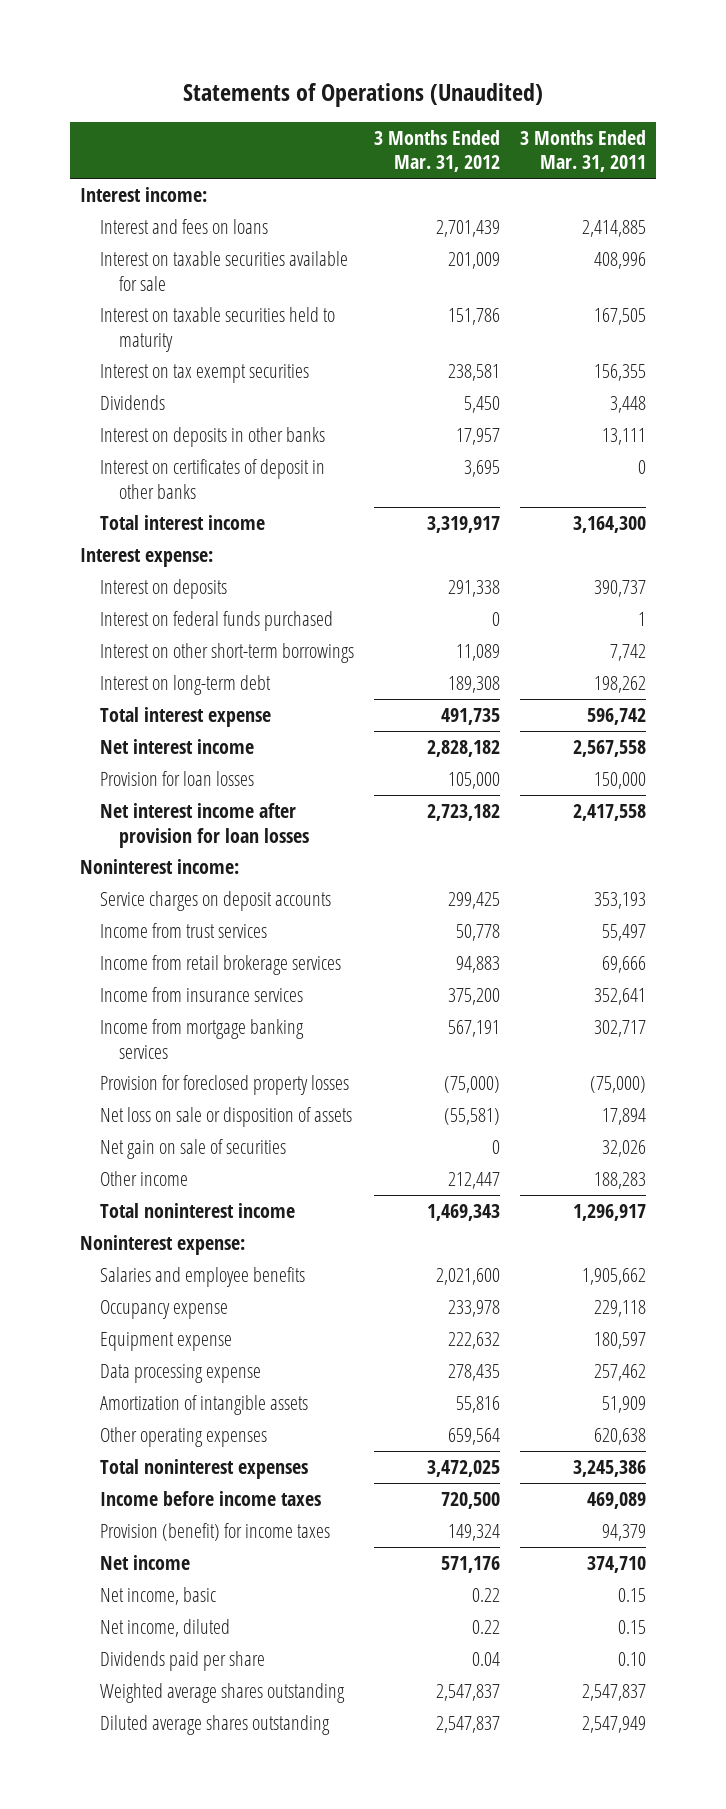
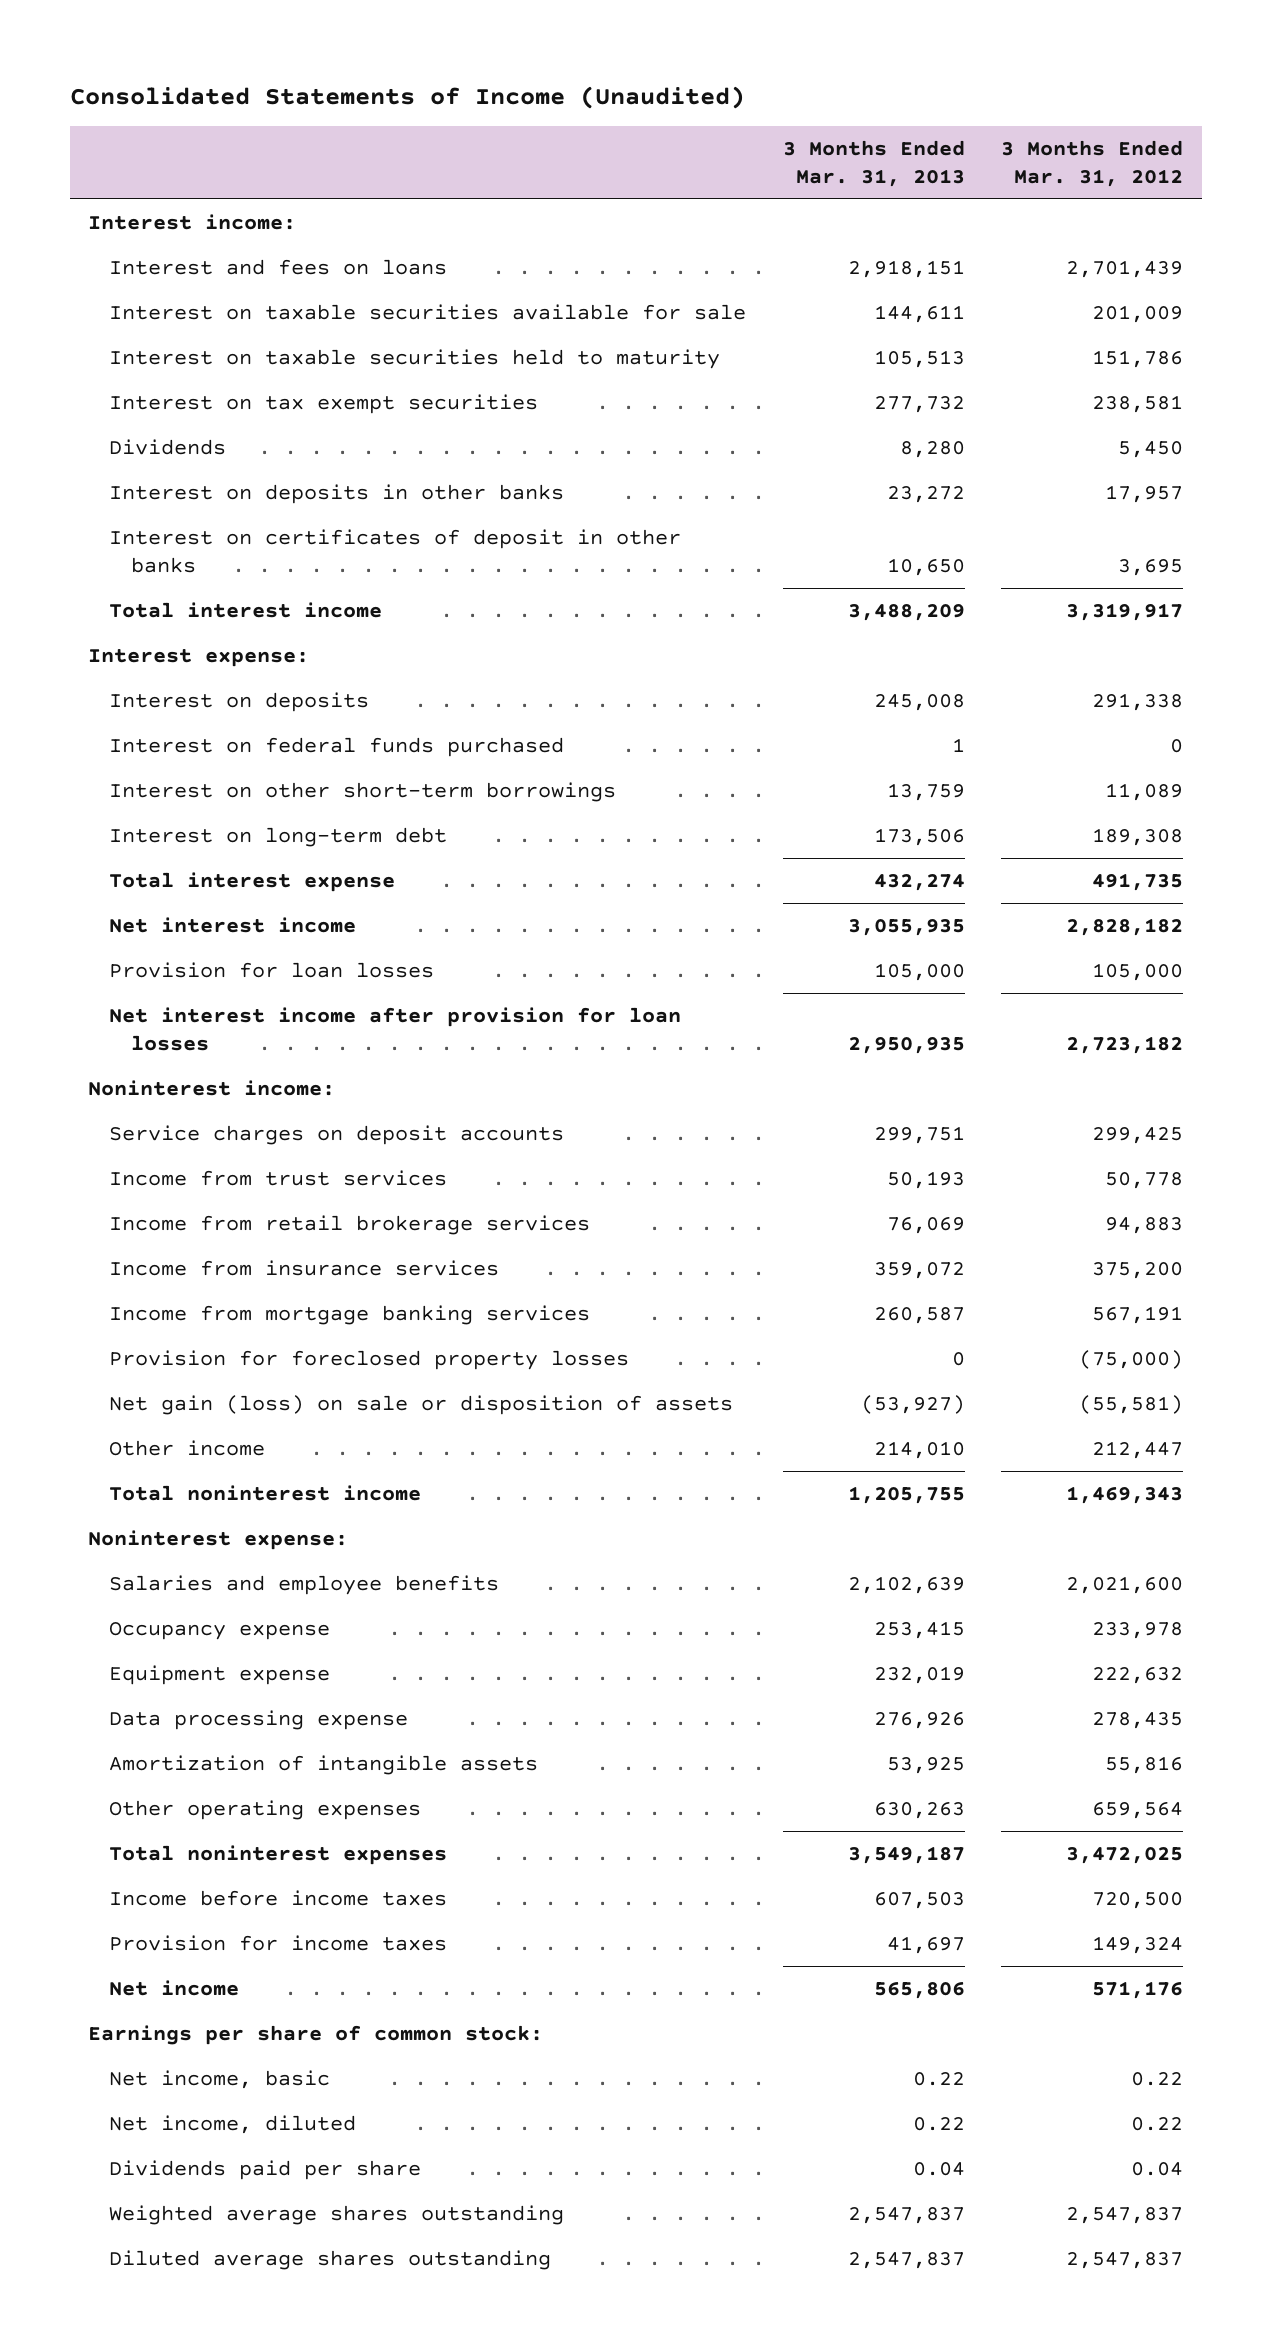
[183,83,544,108] Statements of Operations (Unaudited) -> [69,86,745,110] Consolidated Statements of Income (Unaudited)
[520,129,647,173] 3 Months Ended Mar. 31, 2011 -> none
none -> [782,140,965,187] 3 Months Ended Mar. 31, 2013
[99,1139,286,1160] Net gain on sale of securities -> none
[99,1107,352,1128] Net loss on sale or disposition of assets -> [109,1395,734,1416] Net gain (loss) on sale or disposition of assets
[99,1523,330,1542] Provision (benefit) for income taxes -> [109,1935,448,1952] Provision for income taxes
none -> [87,2025,543,2046] Earnings per share of common stock:

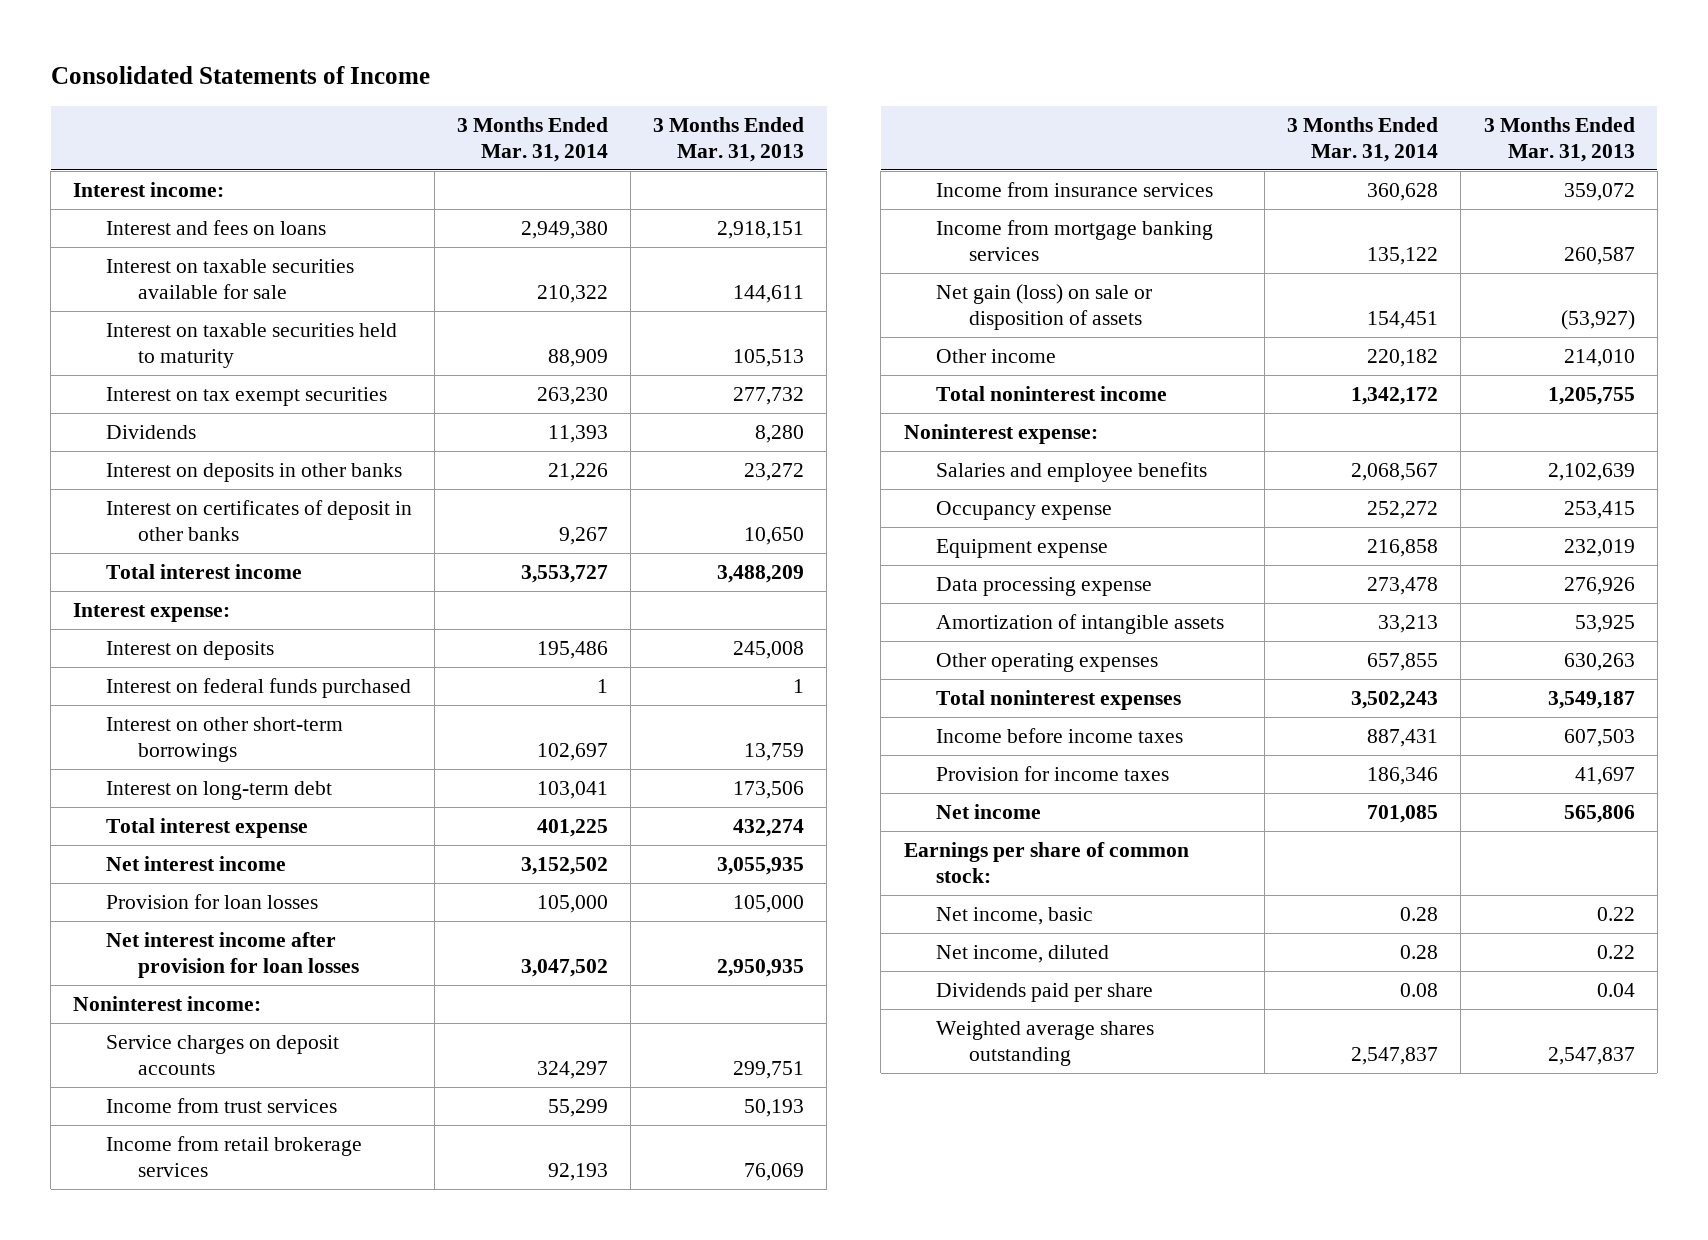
[69,86,745,110] Consolidated Statements of Income (Unaudited) -> [50,66,430,85] Consolidated Statements of Income
[1001,140,1184,187] 3 Months Ended Mar. 31, 2012 -> none
none -> [456,116,608,162] 3 Months Ended Mar. 31, 2014
[109,1350,630,1371] Provision for foreclosed property losses -> none
[109,2250,552,2271] Diluted average shares outstanding -> none

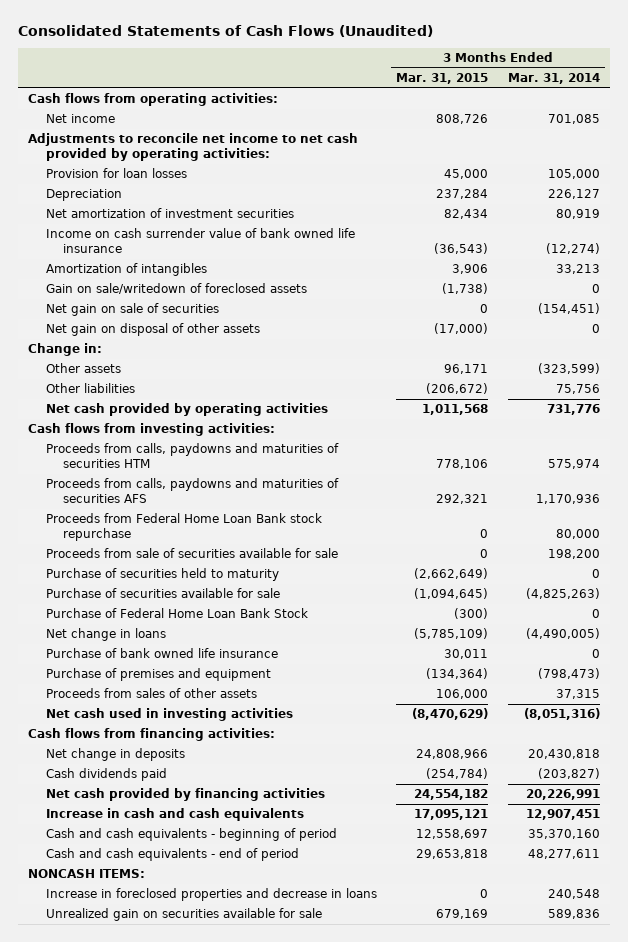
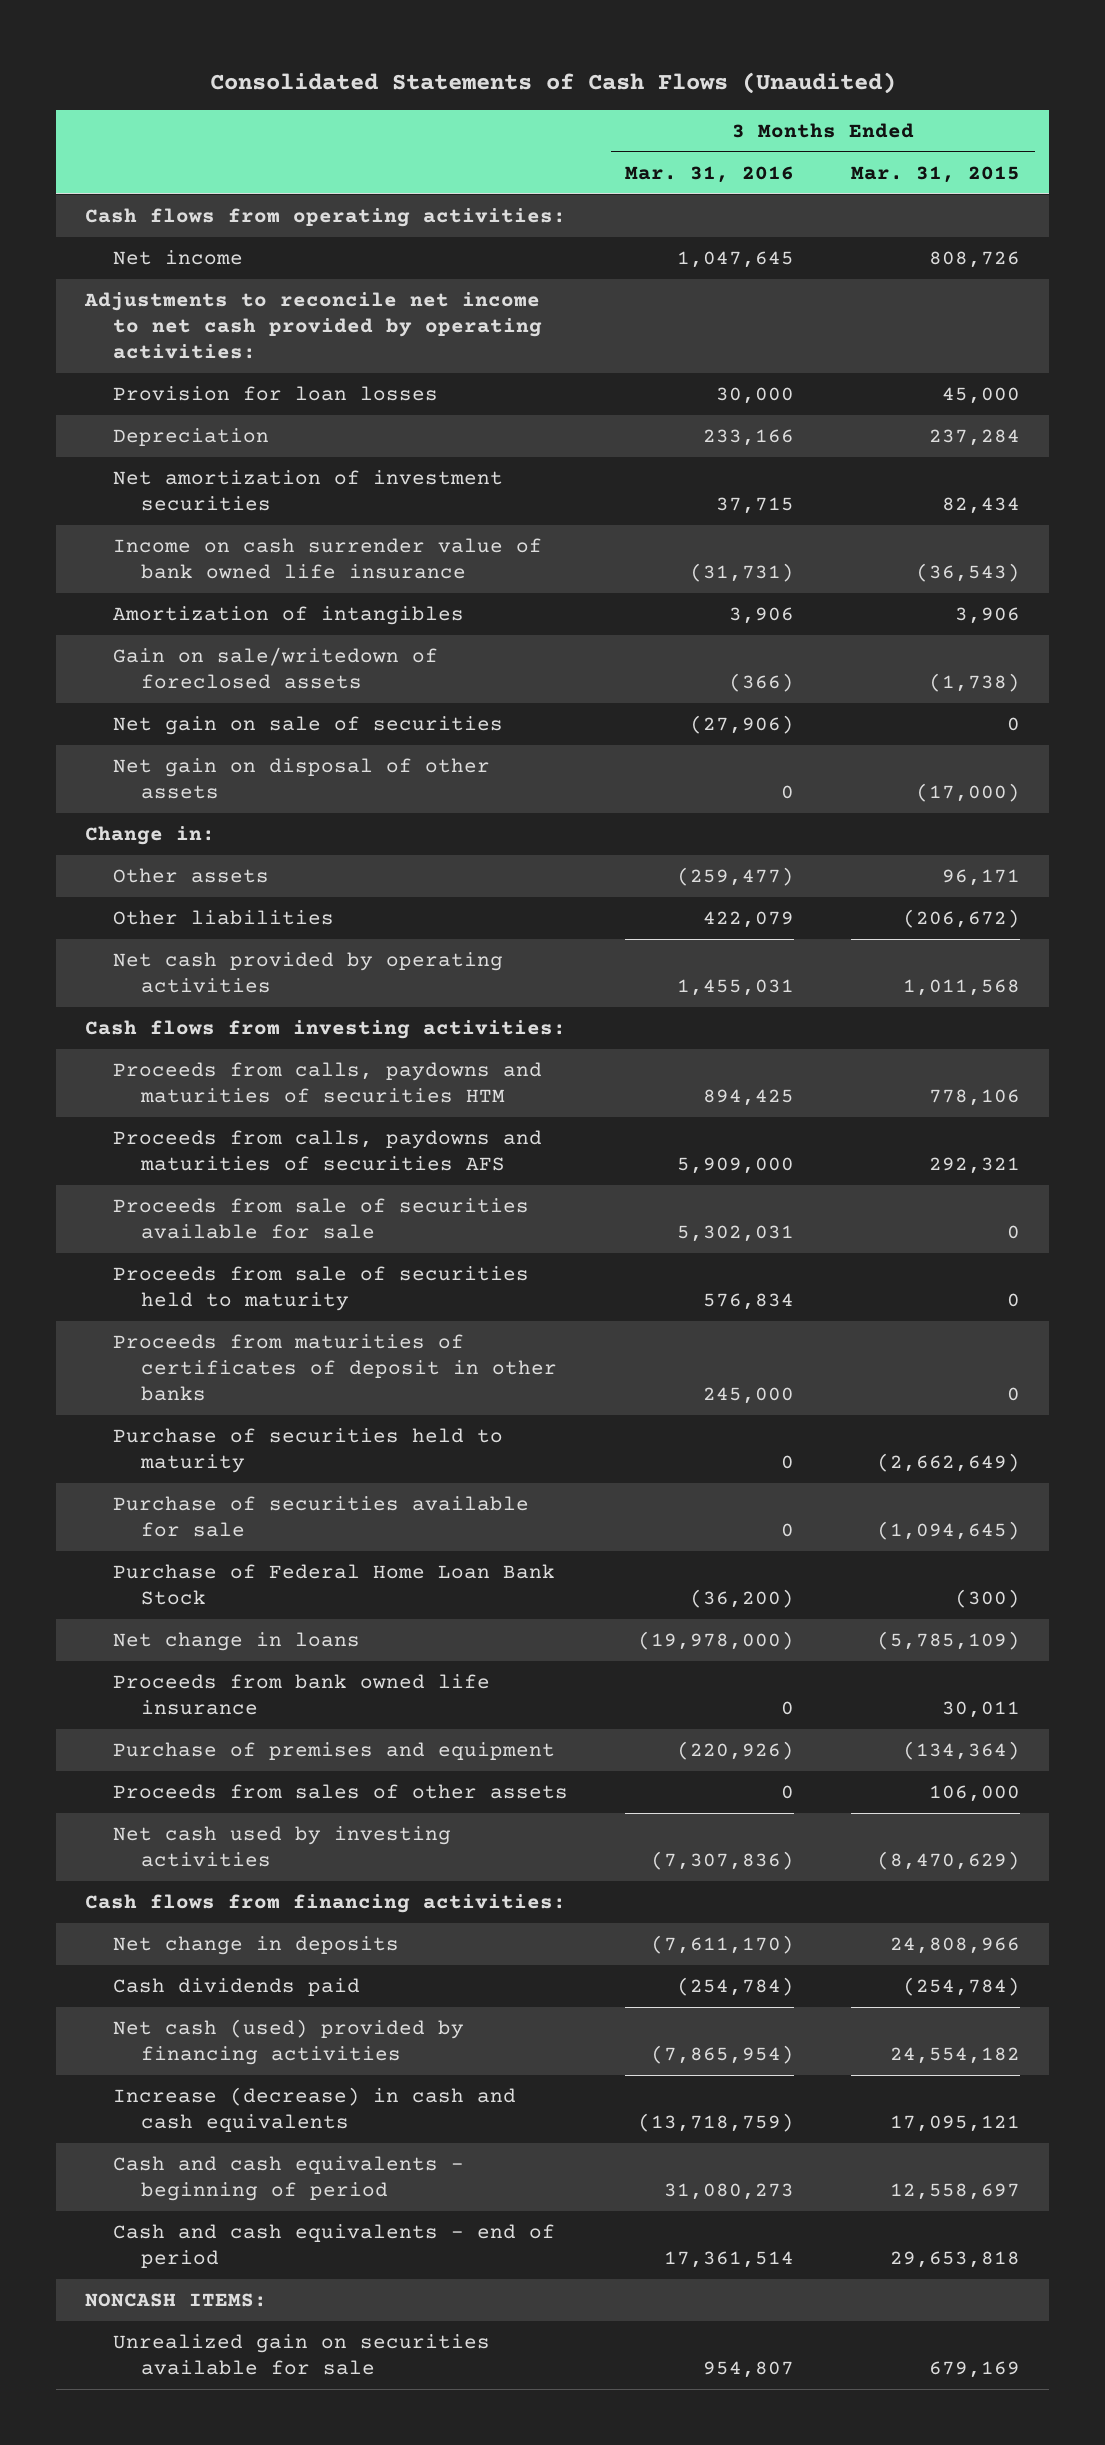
[507,72,600,84] Mar. 31, 2014 -> none
none -> [625,165,795,183] Mar. 31, 2016
[45,513,322,542] Proceeds from Federal Home Loan Bank stock repurchase -> none
none -> [112,1266,529,1311] Proceeds from sale of securities held to maturity
none -> [112,1334,557,1401] Proceeds from maturities of certificates of deposit in other banks
[45,648,278,659] Purchase of bank owned life insurance -> [112,1674,490,1715] Proceeds from bank owned life insurance
[45,708,293,722] Net cash used in investing activities -> [112,1826,451,1867] Net cash used by investing activities
[45,788,325,802] Net cash provided by financing activities -> [112,2019,464,2065] Net cash (used) provided by financing activities
[45,808,304,822] Increase in cash and cash equivalents -> [112,2087,516,2132] Increase (decrease) in cash and cash equivalents
[45,888,377,902] Increase in foreclosed properties and decrease in loans -> none

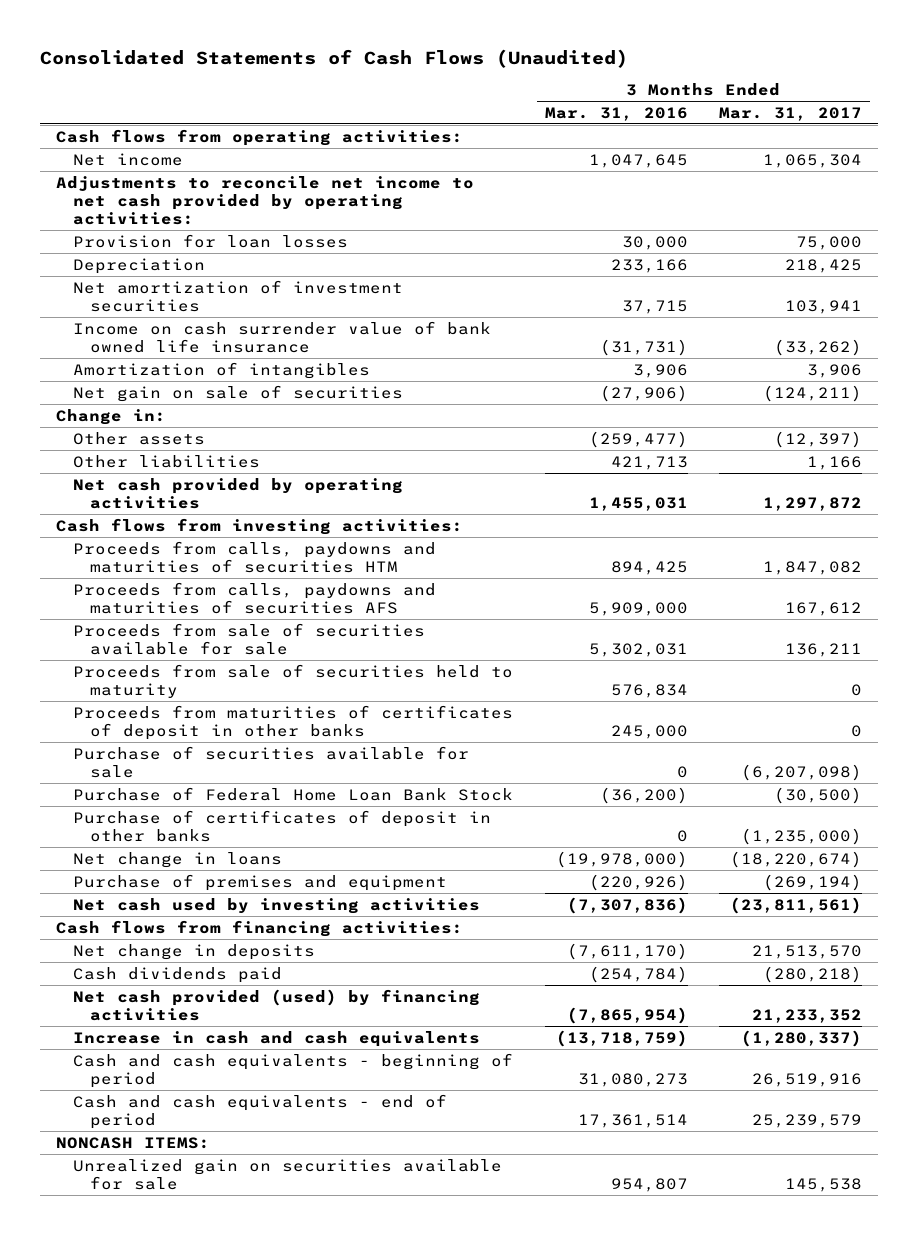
[851,165,1021,183] Mar. 31, 2015 -> none
none -> [719,106,863,121] Mar. 31, 2017
[112,647,438,689] Gain on sale/writedown of foreclosed assets -> none
[112,758,490,799] Net gain on disposal of other assets -> none
[703,911,795,929] 422,079 -> [610,455,688,470] 421,713
[112,1428,503,1473] Purchase of securities held to maturity -> none
none -> [73,809,492,842] Purchase of certificates of deposit in other banks
[112,1674,490,1715] Proceeds from bank owned life insurance -> none
[112,1784,568,1800] Proceeds from sales of other assets -> none
[112,2019,464,2065] Net cash (used) provided by financing activities -> [73,988,481,1021] Net cash provided (used) by financing activities
[112,2087,516,2132] Increase (decrease) in cash and cash equivalents -> [73,1030,481,1047] Increase in cash and cash equivalents

